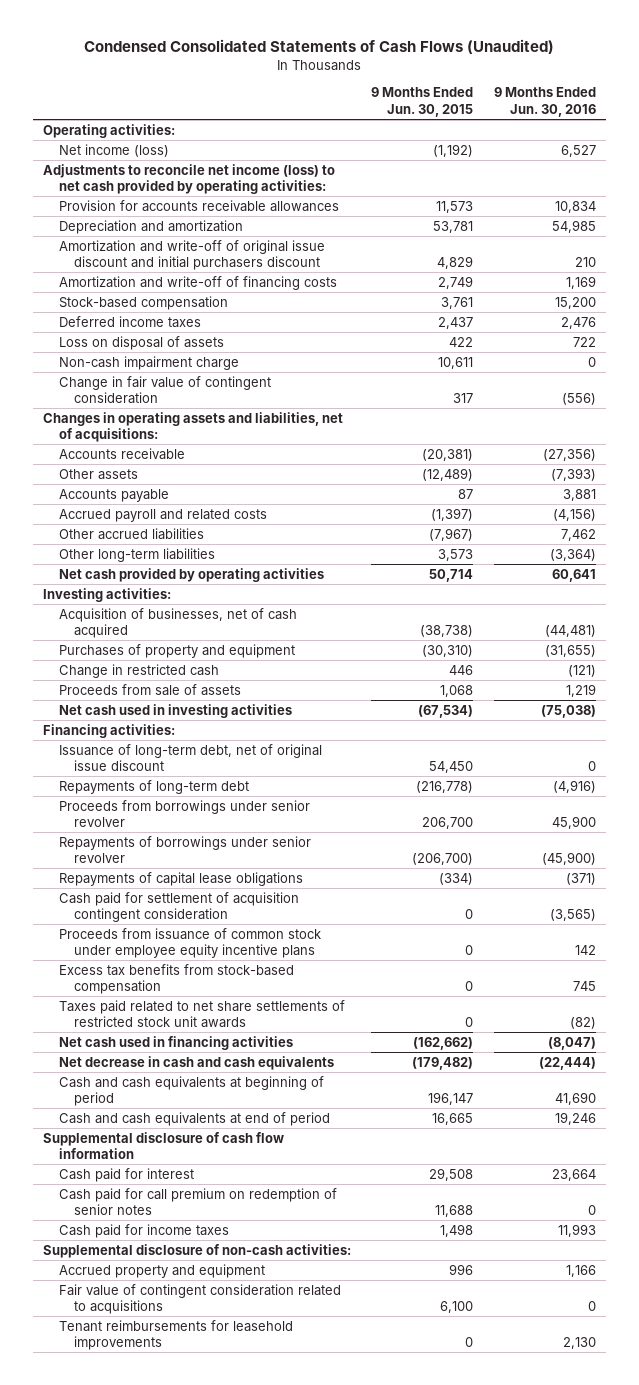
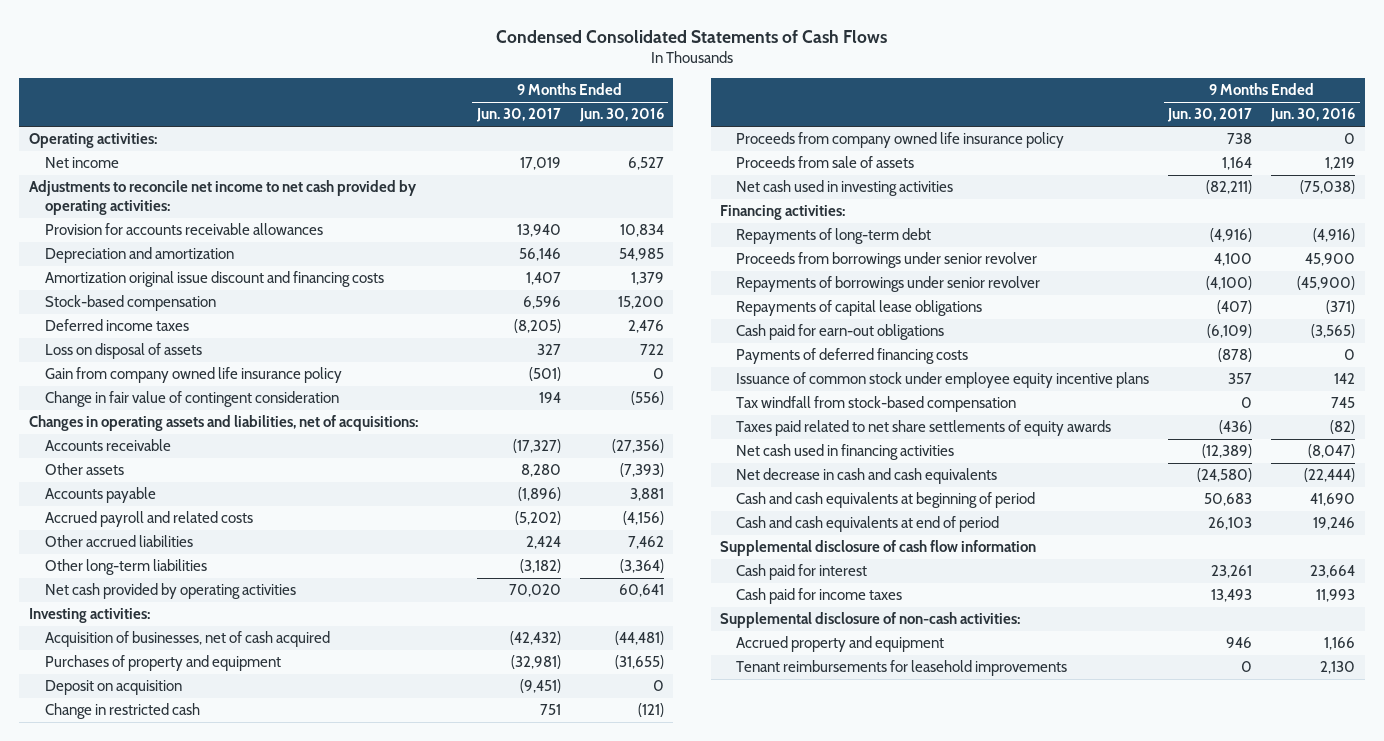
[84,39,555,55] Condensed Consolidated Statements of Cash Flows (Unaudited) -> [496,29,888,43] Condensed Consolidated Statements of Cash Flows
[371,87,474,117] 9 Months Ended Jun. 30, 2015 -> none
none -> [475,108,561,123] Jun. 30, 2017
[58,143,169,157] Net income (loss) -> [44,157,119,169] Net income
[42,163,335,195] Adjustments to reconcile net income (loss) to net cash provided by operating activities: -> [28,180,417,216] Adjustments to reconcile net income to net cash provided by operating activities:
[58,239,325,271] Amortization and write-off of original issue discount and initial purchasers discount -> none
[58,275,337,290] Amortization and write-off of financing costs -> none
none -> [44,271,384,288] Amortization original issue discount and financing costs
[58,355,239,370] Non-cash impairment charge -> none
none -> [44,367,342,384] Gain from company owned life insurance policy
none -> [44,680,182,696] Deposit on acquisition
none -> [736,132,1065,149] Proceeds from company owned life insurance policy
[58,743,322,772] Issuance of long-term debt, net of original issue discount -> none
[58,891,299,923] Cash paid for settlement of acquisition contingent consideration -> [736,324,945,341] Cash paid for earn-out obligations
none -> [736,348,969,365] Payments of deferred financing costs
[58,927,321,959] Proceeds from issuance of common stock under employee equity incentive plans -> [736,372,1150,389] Issuance of common stock under employee equity incentive plans
[58,963,294,995] Excess tax benefits from stock-based compensation -> [736,396,1017,413] Tax windfall from stock-based compensation
[58,999,345,1029] Taxes paid related to net share settlements of restricted stock unit awards -> [736,420,1112,437] Taxes paid related to net share settlements of equity awards
[58,1187,337,1216] Cash paid for call premium on redemption of senior notes -> none
[58,1283,341,1315] Fair value of contingent consideration related to acquisitions -> none

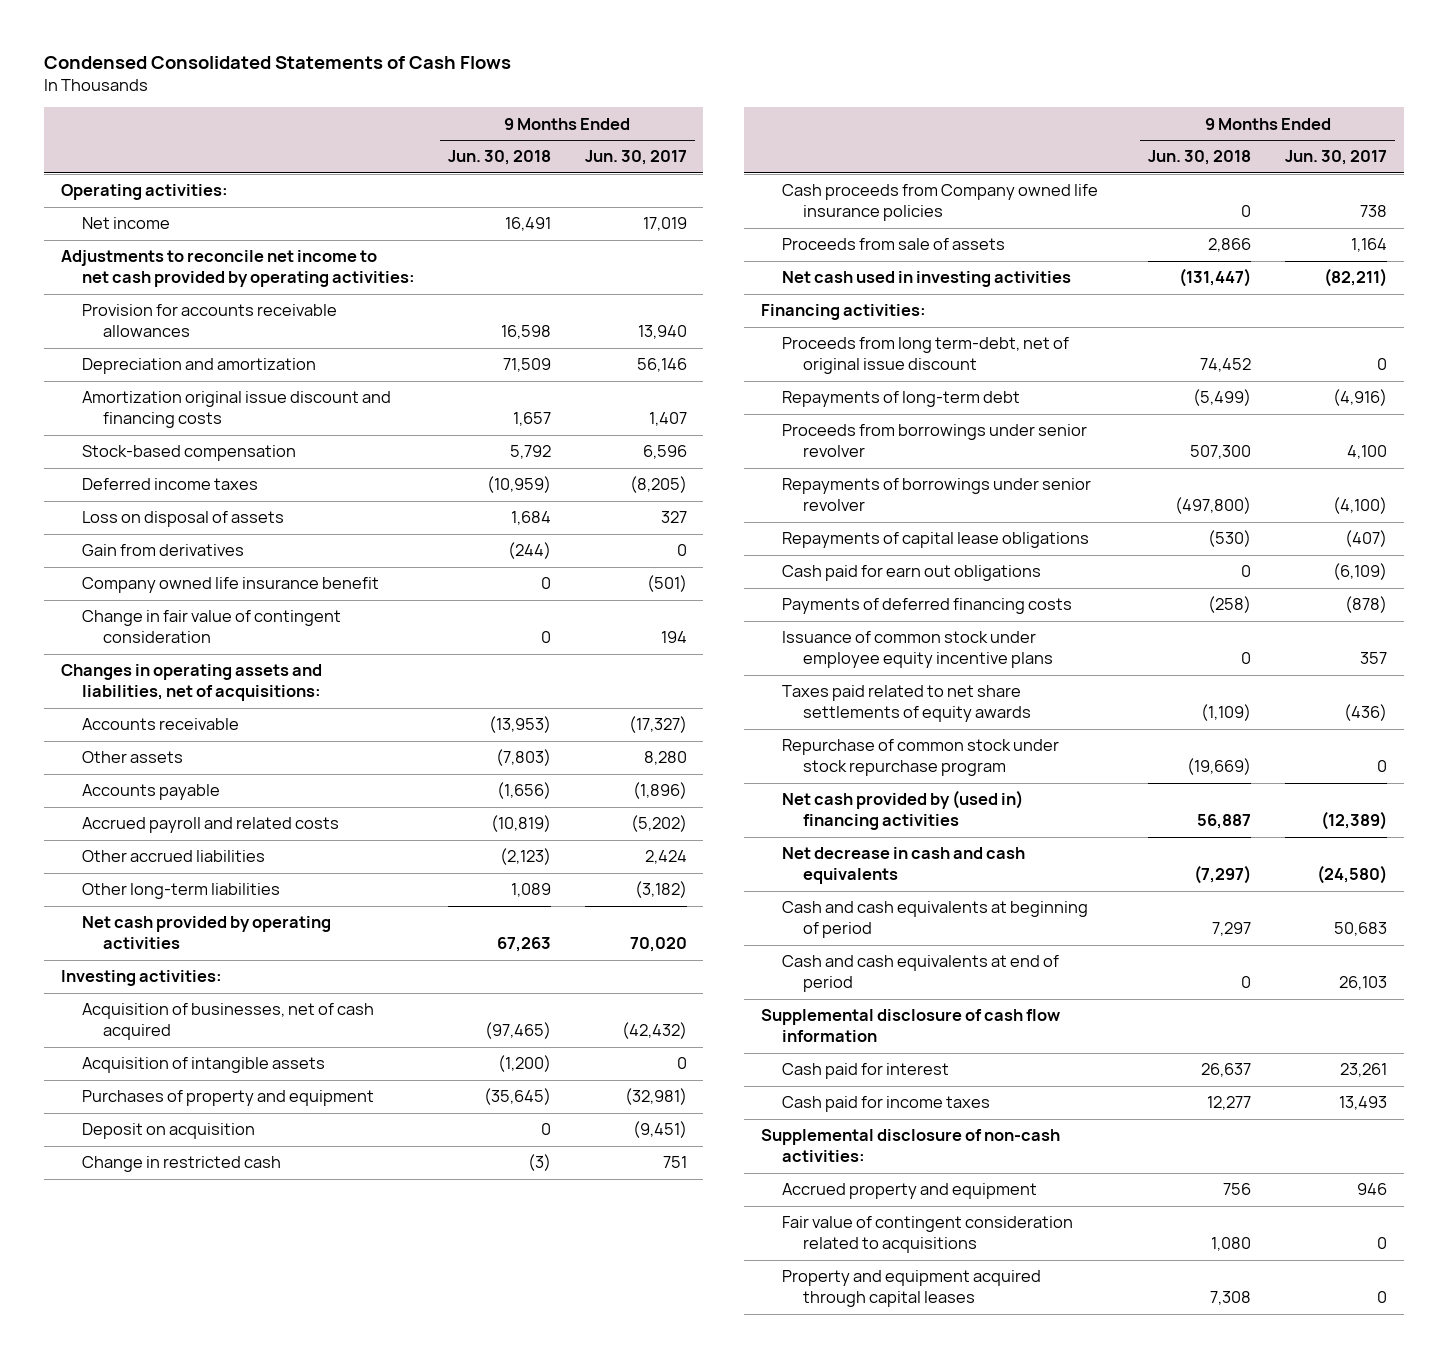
[578,108,664,123] Jun. 30, 2016 -> none
none -> [448,150,552,166] Jun. 30, 2018
none -> [81,544,244,557] Gain from derivatives
[44,367,342,384] Gain from company owned life insurance policy -> [81,577,379,594] Company owned life insurance benefit
none -> [81,1057,325,1074] Acquisition of intangible assets
[736,132,1065,149] Proceeds from company owned life insurance policy -> [781,184,1098,222] Cash proceeds from Company owned life insurance policies
none -> [781,337,1069,375] Proceeds from long term-debt, net of original issue discount
[736,324,945,341] Cash paid for earn-out obligations -> [781,565,1041,582] Cash paid for earn out obligations
[736,396,1017,413] Tax windfall from stock-based compensation -> none
none -> [781,739,1059,777] Repurchase of common stock under stock repurchase program
[736,444,955,461] Net cash used in financing activities -> [781,790,1023,831] Net cash provided by (used in) financing activities
[736,660,1068,677] Tenant reimbursements for leasehold improvements -> none
none -> [781,1216,1073,1254] Fair value of contingent consideration related to acquisitions
none -> [781,1270,1041,1308] Property and equipment acquired through capital leases

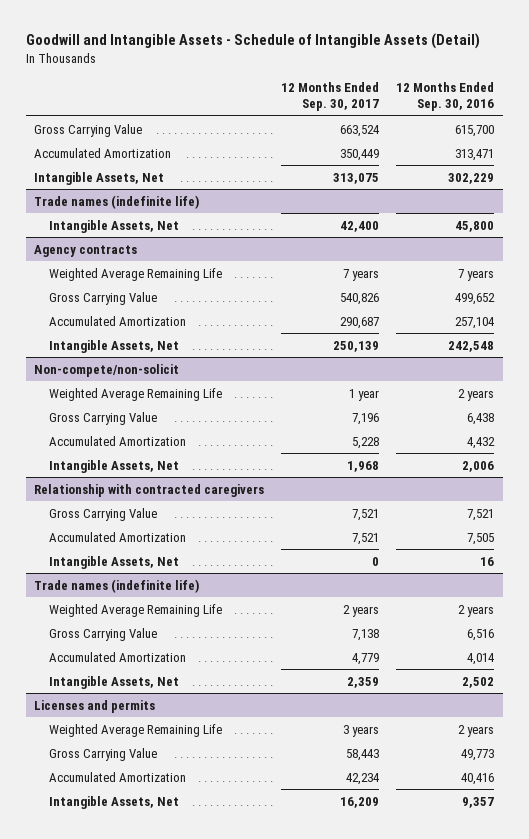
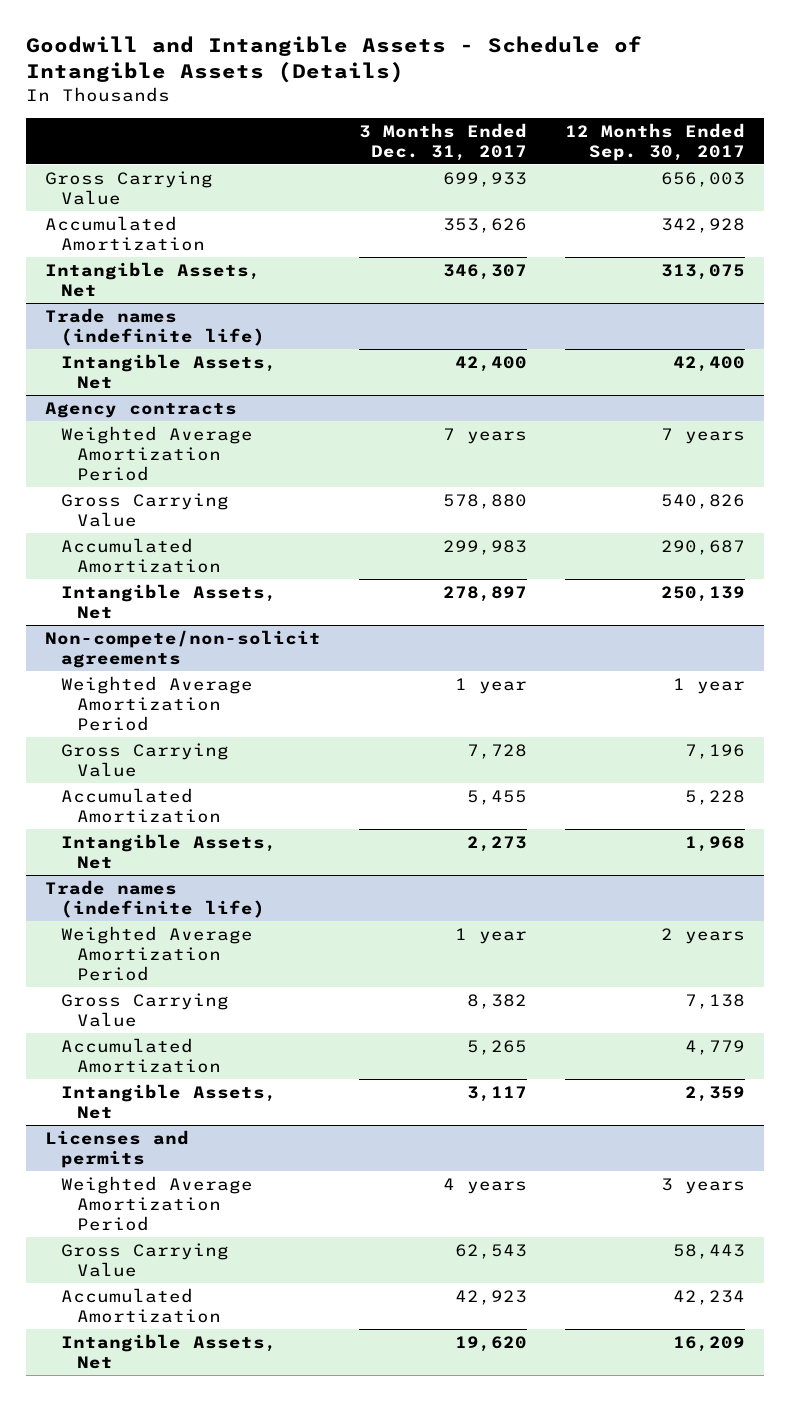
[25,33,480,50] Goodwill and Intangible Assets - Schedule of Intangible Assets (Detail) -> [26,36,643,84] Goodwill and Intangible Assets - Schedule of Intangible Assets (Details)
[396,82,495,112] 12 Months Ended Sep. 30, 2016 -> none
none -> [358,122,527,161] 3 Months Ended Dec. 31, 2017
[340,124,381,137] 663,524 -> [660,171,745,187] 656,003
[340,148,380,161] 350,449 -> [660,217,745,233] 342,928
[49,267,223,281] Weighted Average Remaining Life -> [61,425,254,482] Weighted Average Amortization Period
[34,363,180,377] Non-compete/non-solicit -> [45,629,322,668] Non-compete/non-solicit agreements
[49,387,223,401] Weighted Average Remaining Life -> [61,675,254,732] Weighted Average Amortization Period
[34,483,265,497] Relationship with contracted caregivers -> none
[49,507,158,521] Gross Carrying Value -> none
[49,531,187,542] Accumulated Amortization -> none
[49,555,180,569] Intangible Assets, Net -> none
[49,603,223,617] Weighted Average Remaining Life -> [61,925,254,982] Weighted Average Amortization Period
[49,723,223,737] Weighted Average Remaining Life -> [61,1175,254,1232] Weighted Average Amortization Period

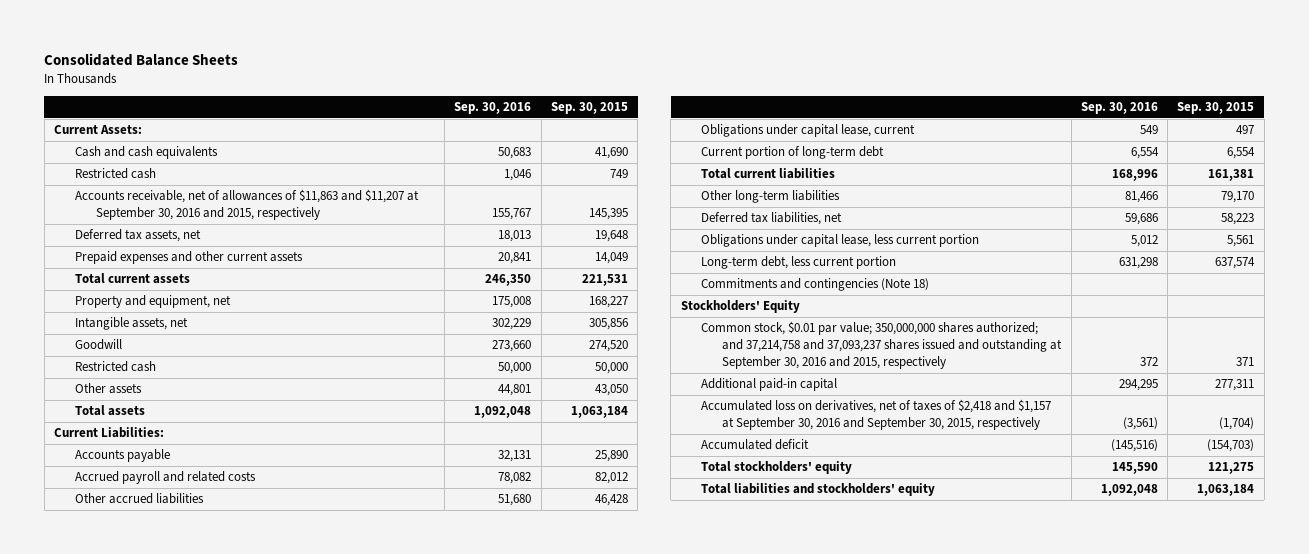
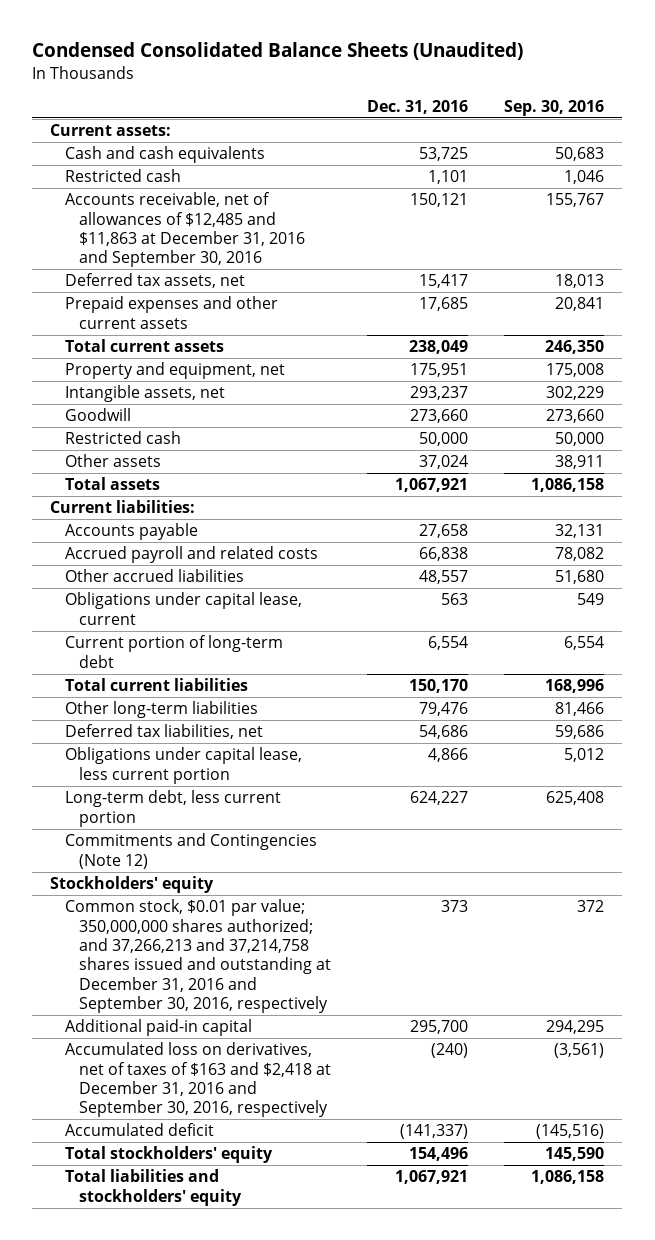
[44,52,239,66] Consolidated Balance Sheets -> [32,42,524,61] Condensed Consolidated Balance Sheets (Unaudited)
[550,102,628,115] Sep. 30, 2015 -> none
none -> [367,99,469,114] Dec. 31, 2016
[54,125,143,135] Current Assets: -> [50,124,172,137] Current assets:
[74,189,419,221] Accounts receivable, net of allowances of $11,863 and $11,207 at September 30, 2016 and 2015, respectively -> [64,192,306,268] Accounts receivable, net of allowances of $12,485 and $11,863 at December 31, 2016 and September 30, 2016
[498,384,532,397] 44,801 -> [555,455,605,470] 38,911
[474,406,532,419] 1,092,048 -> [531,478,605,493] 1,086,158
[54,427,165,439] Current Liabilities: -> [50,500,196,514] Current liabilities:
[1118,257,1158,270] 631,298 -> [546,791,605,806] 625,408
[701,278,930,292] Commitments and contingencies (Note 18) -> [64,833,317,869] Commitments and Contingencies (Note 12)
[680,300,800,314] Stockholders' Equity -> [50,876,215,894] Stockholders' equity
[701,321,1063,370] Common stock, $0.01 par value; 350,000,000 shares authorized; and 37,214,758 and 37,093,237 shares issued and outstanding at September 30, 2016 and 2015, respectively -> [64,899,332,1014] Common stock, $0.01 par value; 350,000,000 shares authorized; and 37,266,213 and 37,214,758 shares issued and outstanding at December 31, 2016 and September 30, 2016, respectively
[701,399,1052,431] Accumulated loss on derivatives, net of taxes of $2,418 and $1,157 at September 30, 2016 and September 30, 2015, respectively -> [64,1042,332,1118] Accumulated loss on derivatives, net of taxes of $163 and $2,418 at December 31, 2016 and September 30, 2016, respectively
[1100,484,1158,497] 1,092,048 -> [531,1170,605,1185] 1,086,158

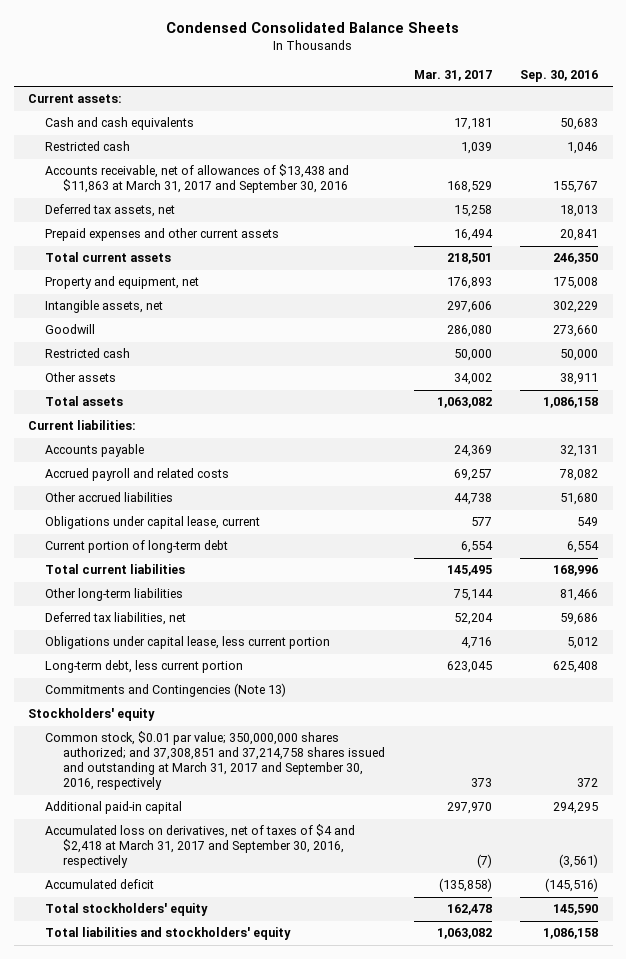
[32,42,524,61] Condensed Consolidated Balance Sheets (Unaudited) -> [166,22,460,34] Condensed Consolidated Balance Sheets
[367,99,469,114] Dec. 31, 2016 -> none
none -> [413,69,492,81] Mar. 31, 2017
[64,192,306,268] Accounts receivable, net of allowances of $12,485 and $11,863 at December 31, 2016 and September 30, 2016 -> [45,164,350,194] Accounts receivable, net of allowances of $13,438 and $11,863 at March 31, 2017 and September 30, 2016
[64,833,317,869] Commitments and Contingencies (Note 12) -> [45,683,287,698] Commitments and Contingencies (Note 13)
[64,899,332,1014] Common stock, $0.01 par value; 350,000,000 shares authorized; and 37,266,213 and 37,214,758 shares issued and outstanding at December 31, 2016 and September 30, 2016, respectively -> [45,731,386,791] Common stock, $0.01 par value; 350,000,000 shares authorized; and 37,308,851 and 37,214,758 shares issued and outstanding at March 31, 2017 and September 30, 2016, respectively
[64,1042,332,1118] Accumulated loss on derivatives, net of taxes of $163 and $2,418 at December 31, 2016 and September 30, 2016, respectively -> [45,824,356,869] Accumulated loss on derivatives, net of taxes of $4 and $2,418 at March 31, 2017 and September 30, 2016, respectively

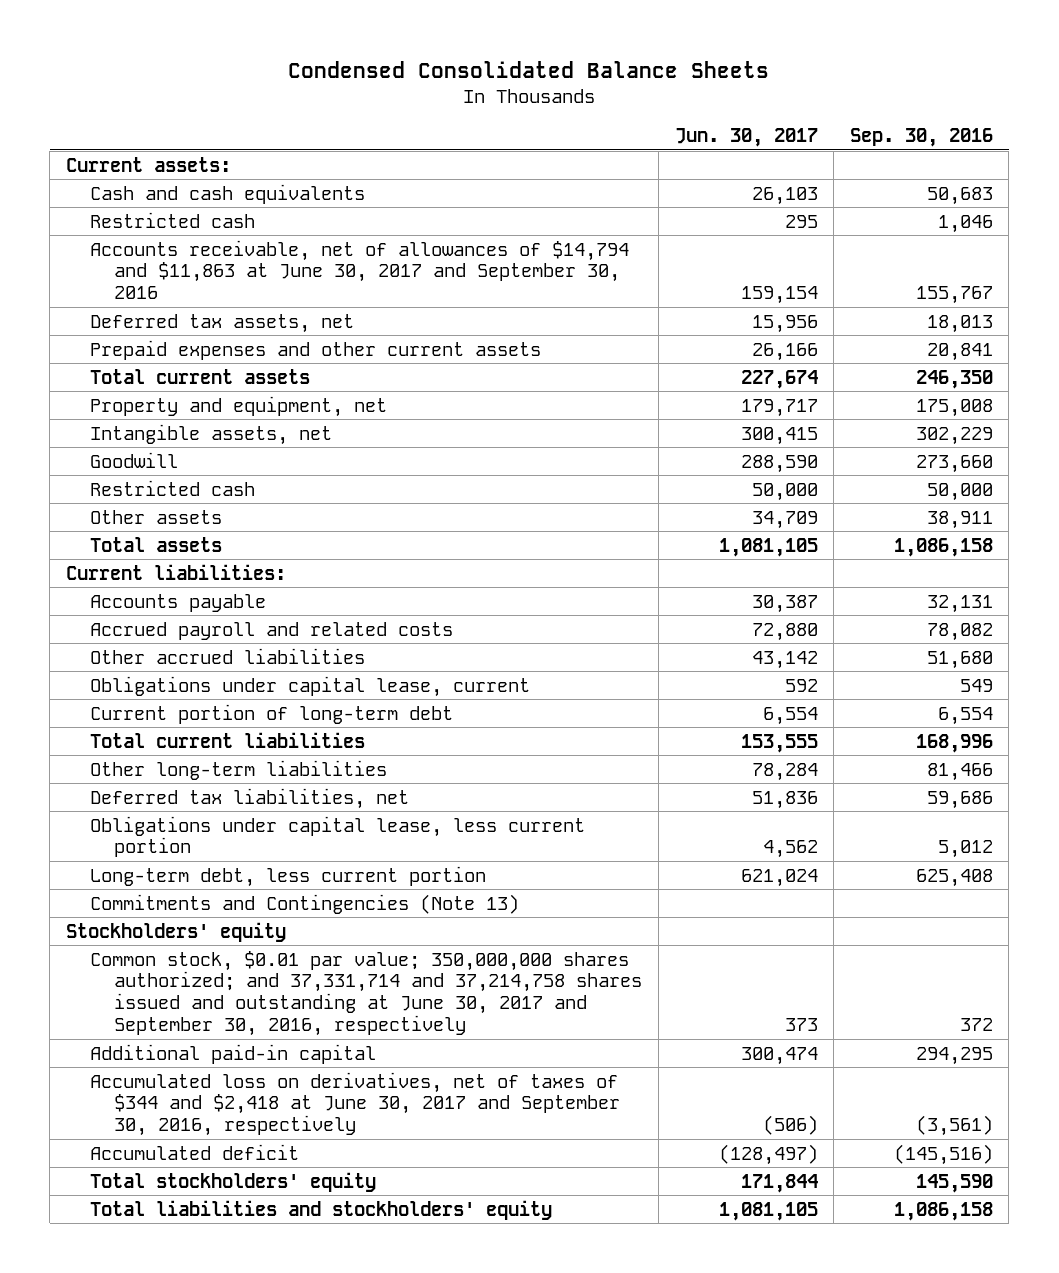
[413,69,492,81] Mar. 31, 2017 -> none
none -> [674,127,818,147] Jun. 30, 2017
[45,164,350,194] Accounts receivable, net of allowances of $13,438 and $11,863 at March 31, 2017 and September 30, 2016 -> [90,239,630,300] Accounts receivable, net of allowances of $14,794 and $11,863 at June 30, 2017 and September 30, 2016
[45,731,386,791] Common stock, $0.01 par value; 350,000,000 shares authorized; and 37,308,851 and 37,214,758 shares issued and outstanding at March 31, 2017 and September 30, 2016, respectively -> [90,950,643,1037] Common stock, $0.01 par value; 350,000,000 shares authorized; and 37,331,714 and 37,214,758 shares issued and outstanding at June 30, 2017 and September 30, 2016, respectively
[45,824,356,869] Accumulated loss on derivatives, net of taxes of $4 and $2,418 at March 31, 2017 and September 30, 2016, respectively -> [90,1071,621,1137] Accumulated loss on derivatives, net of taxes of $344 and $2,418 at June 30, 2017 and September 30, 2016, respectively

